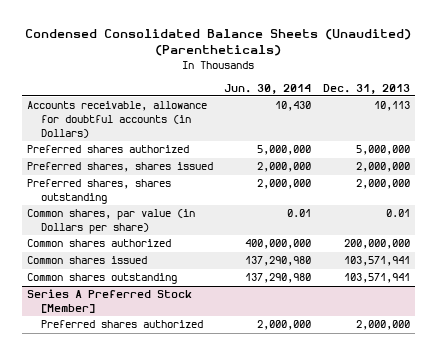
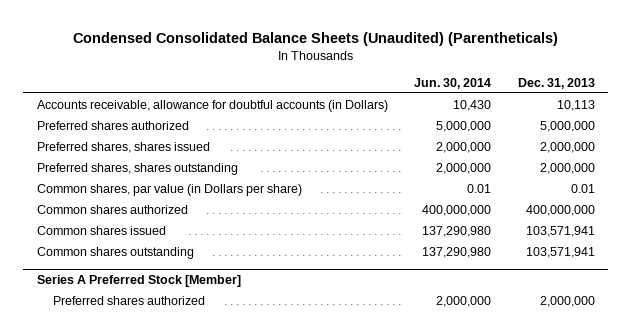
[343,239,410,250] 200,000,000 -> [525,204,595,216] 400,000,000

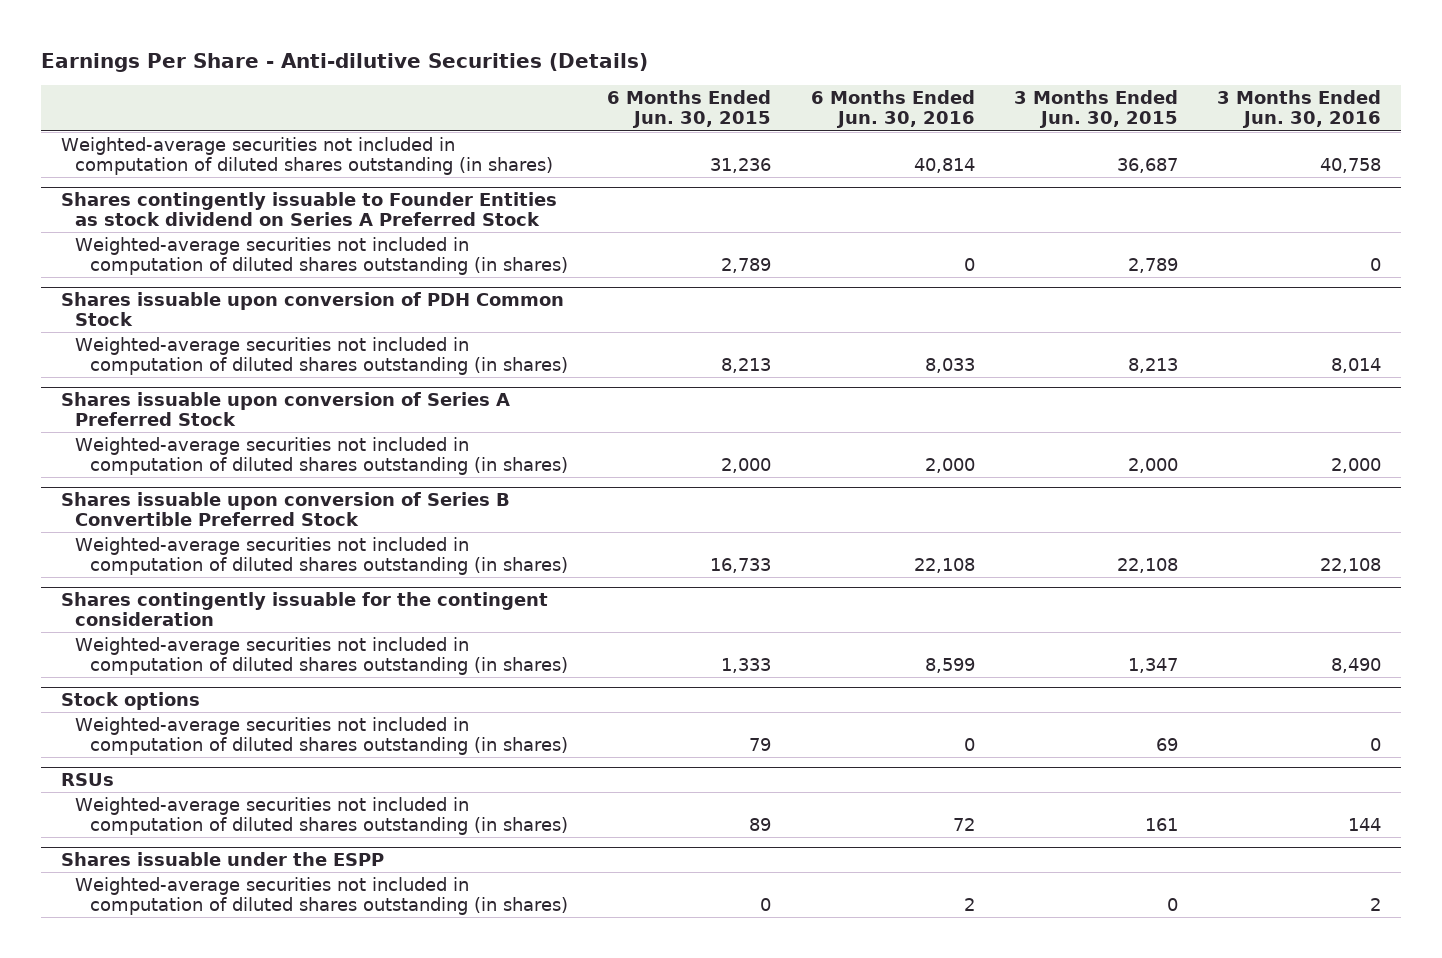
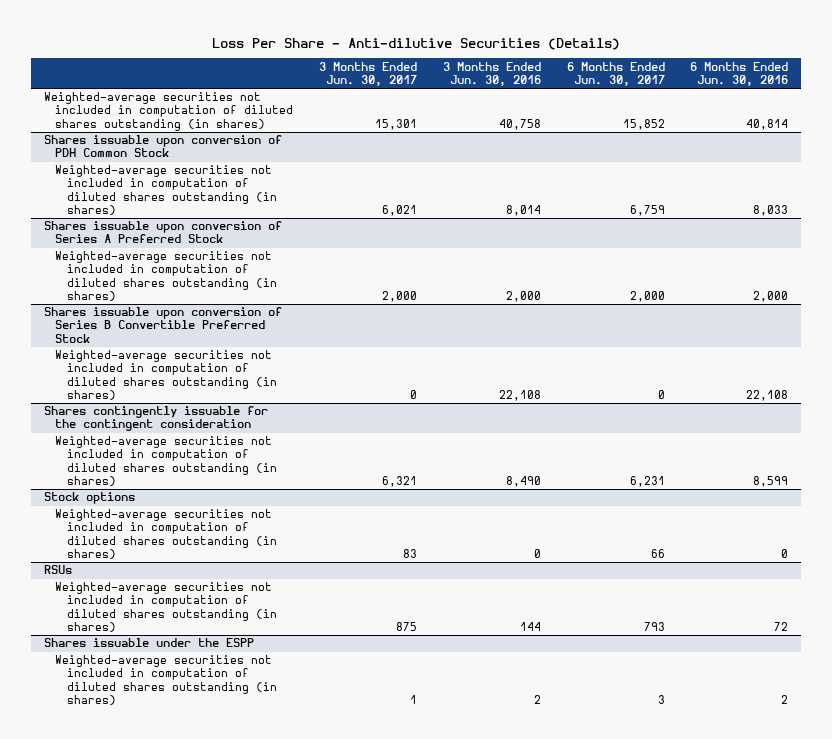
[41,53,649,73] Earnings Per Share - Anti-dilutive Securities (Details) -> [211,37,620,50] Loss Per Share - Anti-dilutive Securities (Details)
[607,90,772,129] 6 Months Ended Jun. 30, 2015 -> none
[1013,90,1178,129] 3 Months Ended Jun. 30, 2015 -> none
none -> [319,61,418,86] 3 Months Ended Jun. 30, 2017
none -> [566,61,665,86] 6 Months Ended Jun. 30, 2017
[60,192,557,227] Shares contingently issuable to Founder Entities as stock dividend on Series A Preferred Stock -> none
[75,236,569,276] Weighted-average securities not included in computation of diluted shares outstanding (in shares) -> none

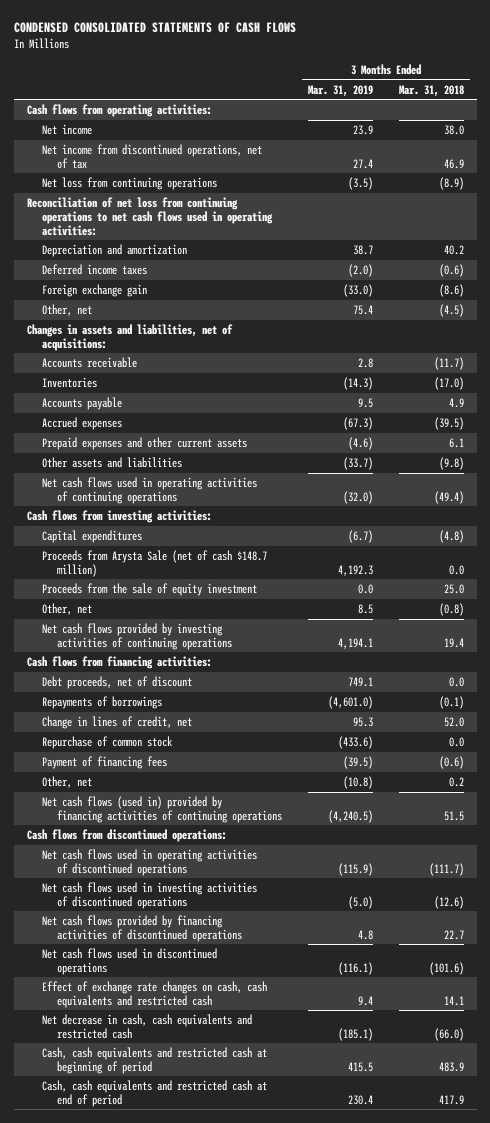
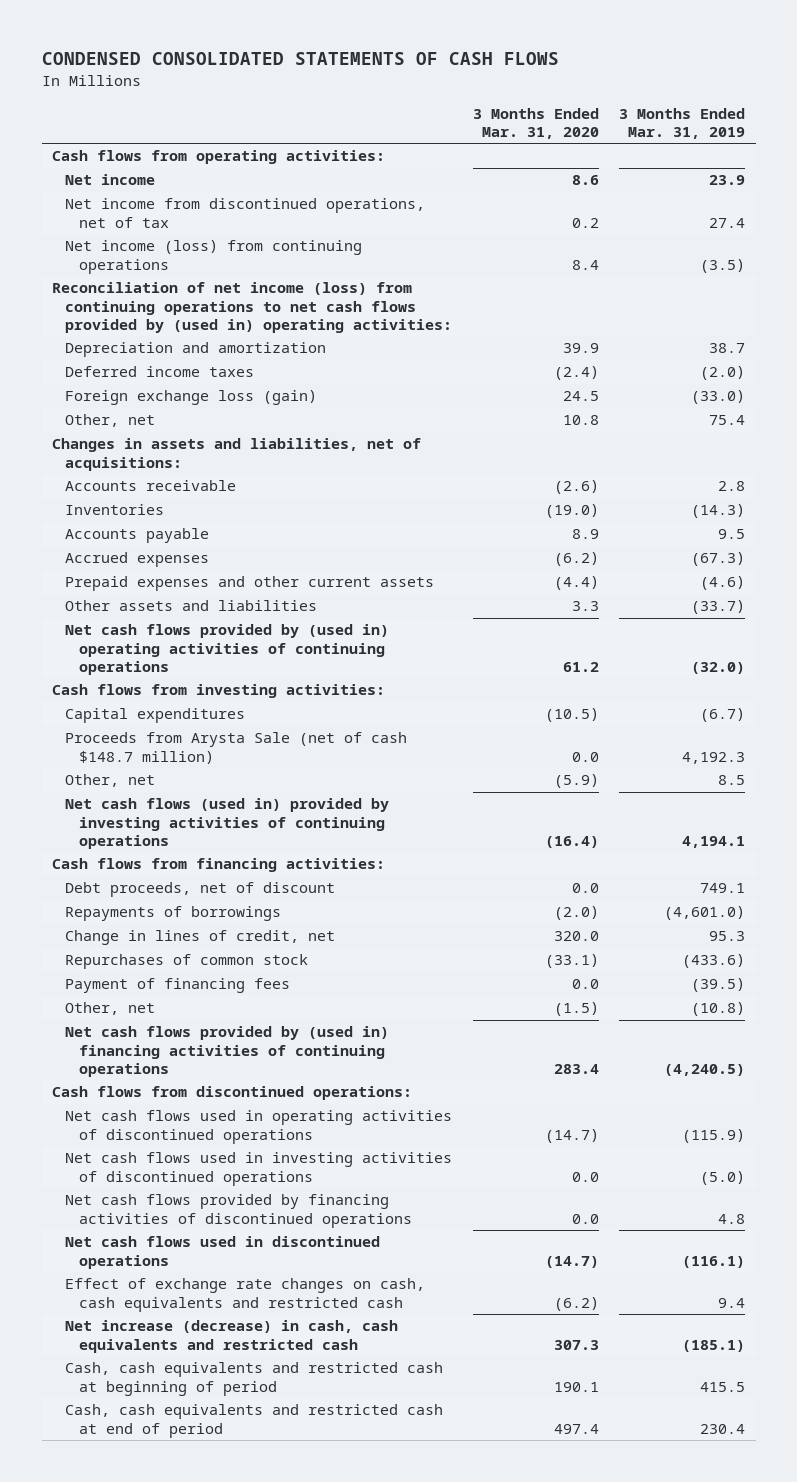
[398,84,464,97] Mar. 31, 2018 -> none
none -> [472,107,599,139] 3 Months Ended Mar. 31, 2020
[41,176,217,190] Net loss from continuing operations -> [65,240,363,274] Net income (loss) from continuing operations
[26,196,273,236] Reconciliation of net loss from continuing operations to net cash flows used in operating activities: -> [52,282,453,334] Reconciliation of net income (loss) from continuing operations to net cash flows provided by (used in) operating activities:
[41,283,147,297] Foreign exchange gain -> [65,390,318,406] Foreign exchange loss (gain)
[41,476,257,504] Net cash flows used in operating activities of continuing operations -> [65,624,390,676] Net cash flows provided by (used in) operating activities of continuing operations
[41,582,257,596] Proceeds from the sale of equity investment -> none
[41,622,233,650] Net cash flows provided by investing activities of continuing operations -> [65,798,390,850] Net cash flows (used in) provided by investing activities of continuing operations
[41,735,173,749] Repurchase of common stock -> [65,954,309,970] Repurchases of common stock
[41,795,283,823] Net cash flows (used in) provided by financing activities of continuing operations -> [65,1026,390,1078] Net cash flows provided by (used in) financing activities of continuing operations
[41,1013,252,1039] Net decrease in cash, cash equivalents and restricted cash -> [65,1320,399,1353] Net increase (decrease) in cash, cash equivalents and restricted cash

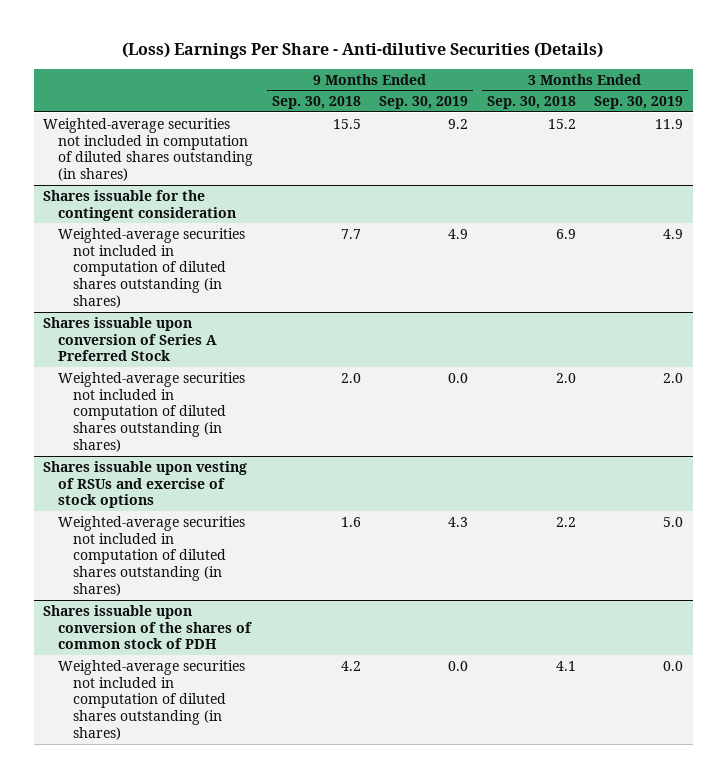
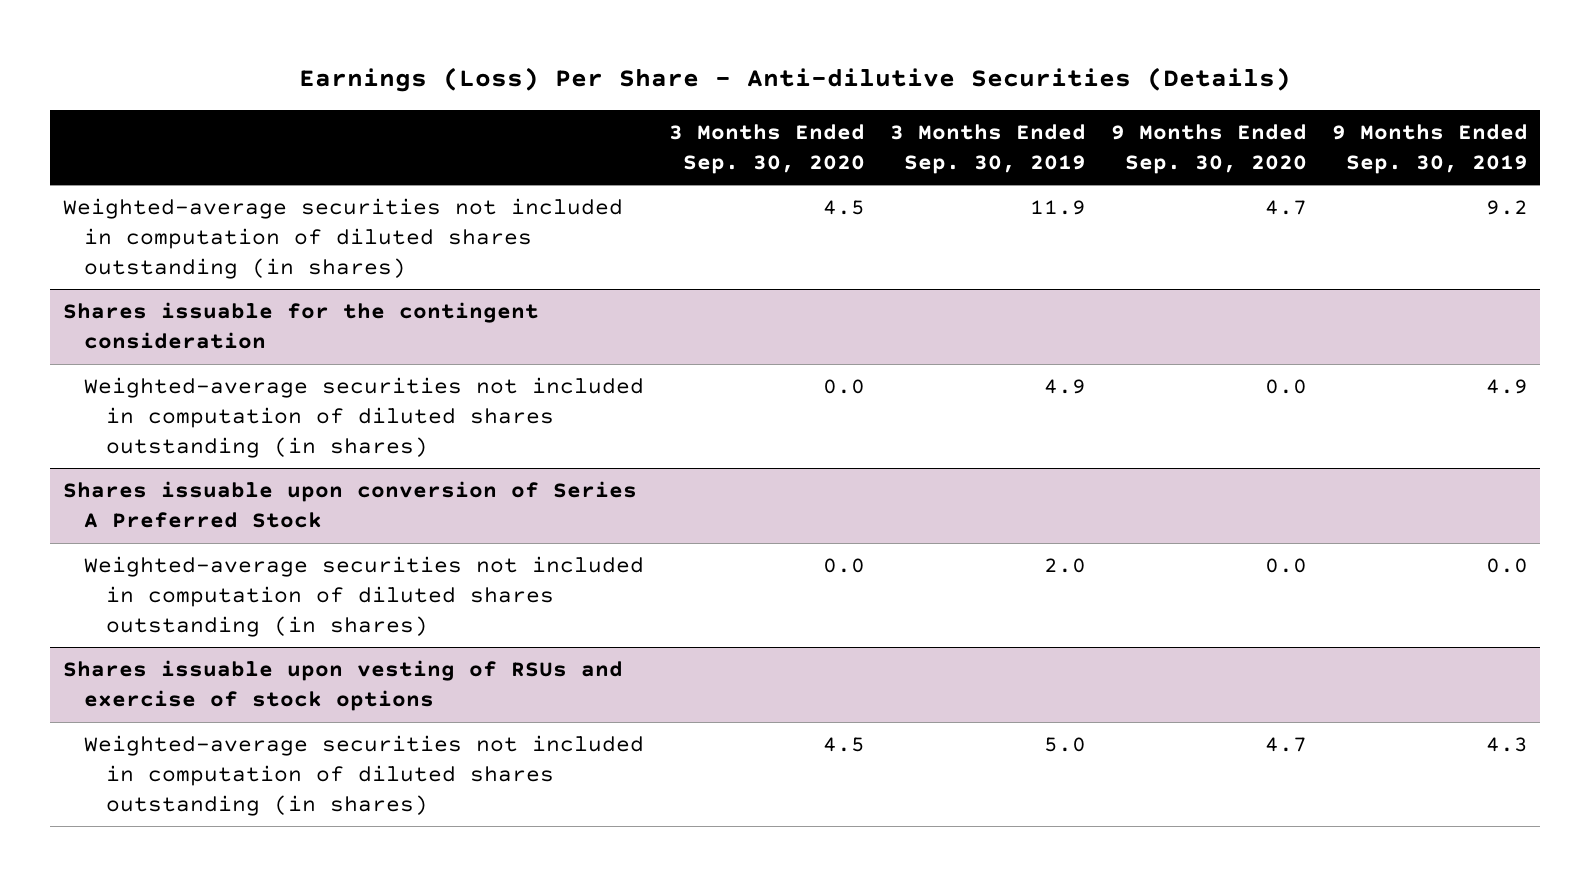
[122,42,604,60] (Loss) Earnings Per Share - Anti-dilutive Securities (Details) -> [299,67,1292,93] Earnings (Loss) Per Share - Anti-dilutive Securities (Details)
[271,96,361,110] Sep. 30, 2018 -> none
[486,96,576,110] Sep. 30, 2018 -> none
none -> [669,123,866,174] 3 Months Ended Sep. 30, 2020
none -> [1110,123,1307,174] 9 Months Ended Sep. 30, 2020
[42,604,252,650] Shares issuable upon conversion of the shares of common stock of PDH -> none
[57,659,245,741] Weighted-average securities not included in computation of diluted shares outstanding (in shares) -> none

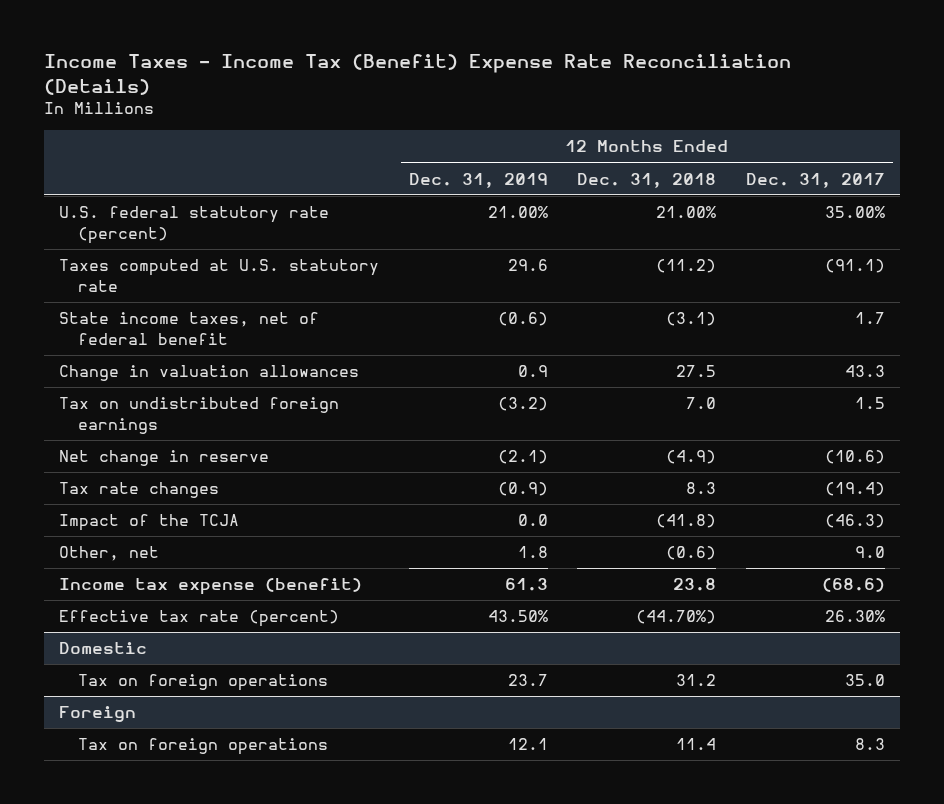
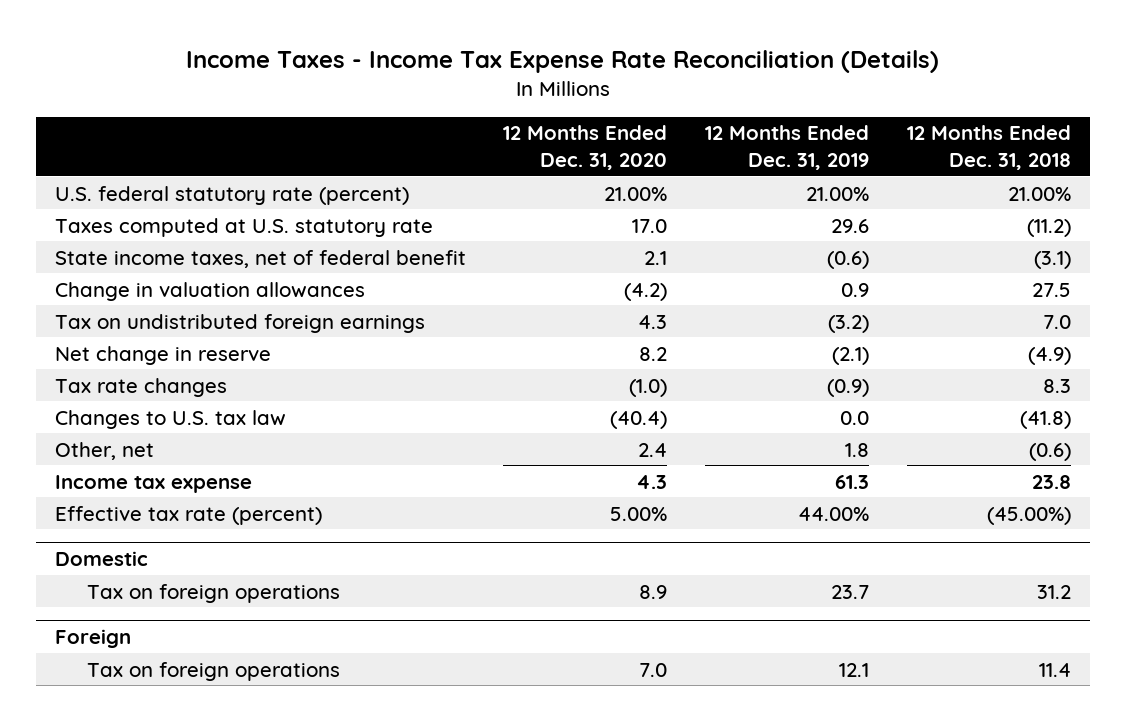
[43,54,791,96] Income Taxes - Income Tax (Benefit) Expense Rate Reconciliation (Details) -> [185,49,939,73] Income Taxes - Income Tax Expense Rate Reconciliation (Details)
[746,172,886,188] Dec. 31, 2017 -> none
none -> [503,125,668,170] 12 Months Ended Dec. 31, 2020
[58,514,239,532] Impact of the TCJA -> [54,409,286,429] Changes to U.S. tax law
[58,578,362,596] Income tax expense (benefit) -> [54,474,252,493] Income tax expense
[487,610,548,623] 43.50% -> [798,506,870,521] 44.00%
[636,610,717,625] (44.70%) -> [987,506,1072,525] (45.00%)

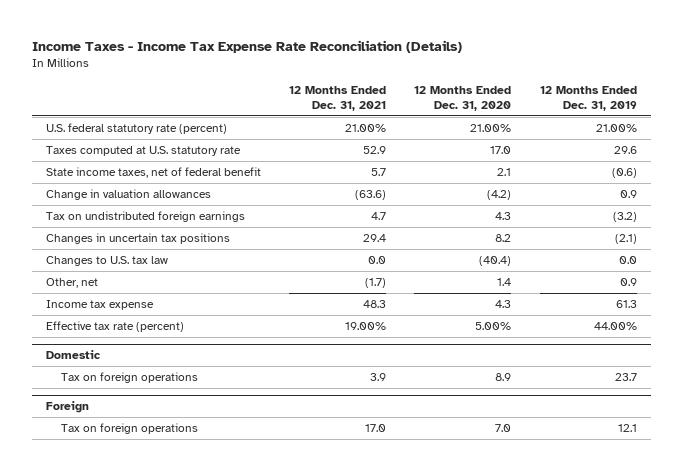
[907,125,1072,170] 12 Months Ended Dec. 31, 2018 -> none
none -> [289,86,387,111] 12 Months Ended Dec. 31, 2021
[54,377,227,397] Tax rate changes -> none
[54,345,271,365] Net change in reserve -> [45,233,230,245] Changes in uncertain tax positions
[638,442,668,457] 2.4 -> [497,278,512,287] 1.4
[845,442,870,457] 1.8 -> [619,278,637,287] 0.9

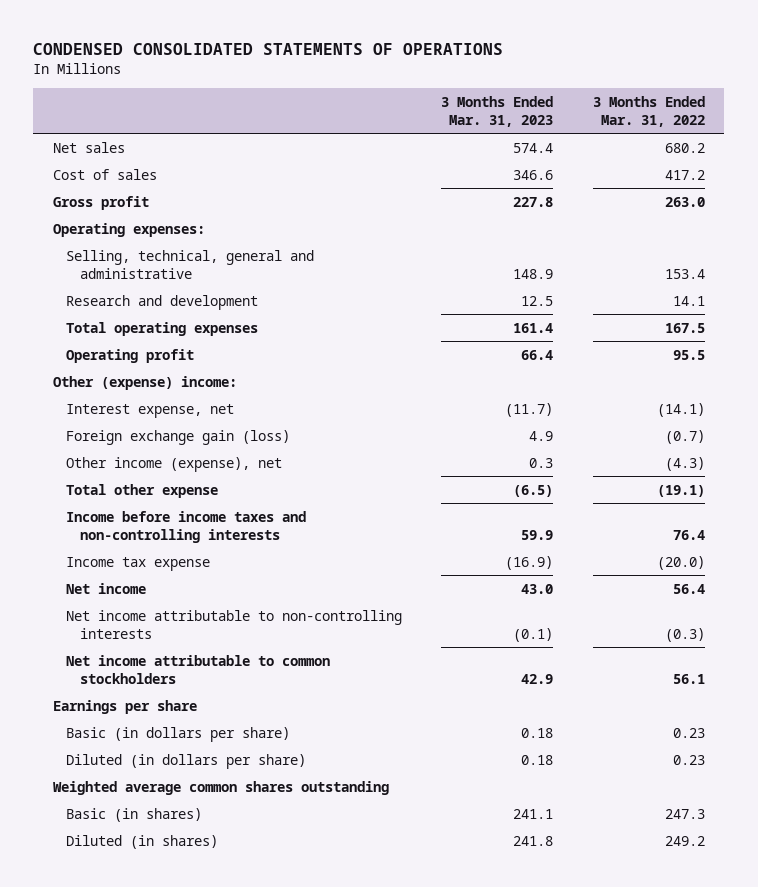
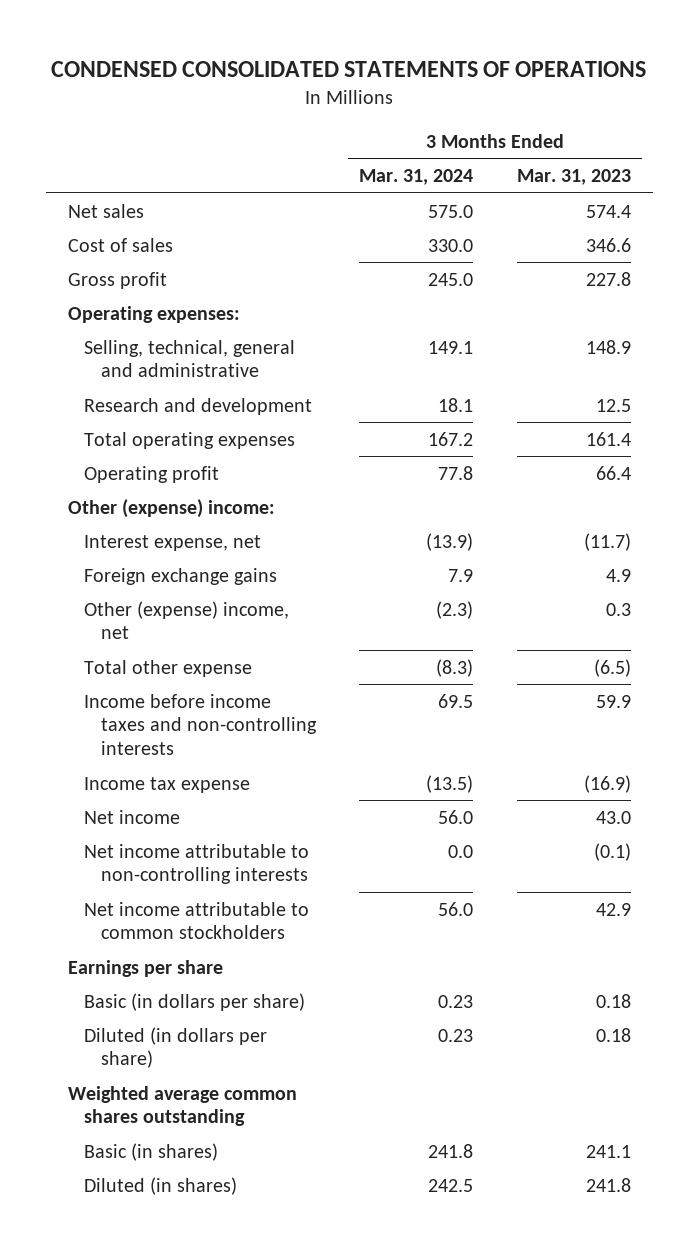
[592,95,705,127] 3 Months Ended Mar. 31, 2022 -> none
none -> [359,169,474,186] Mar. 31, 2024
[66,429,291,445] Foreign exchange gain (loss) -> [84,567,278,585] Foreign exchange gains
[66,456,283,472] Other income (expense), net -> [84,600,290,640] Other (expense) income, net

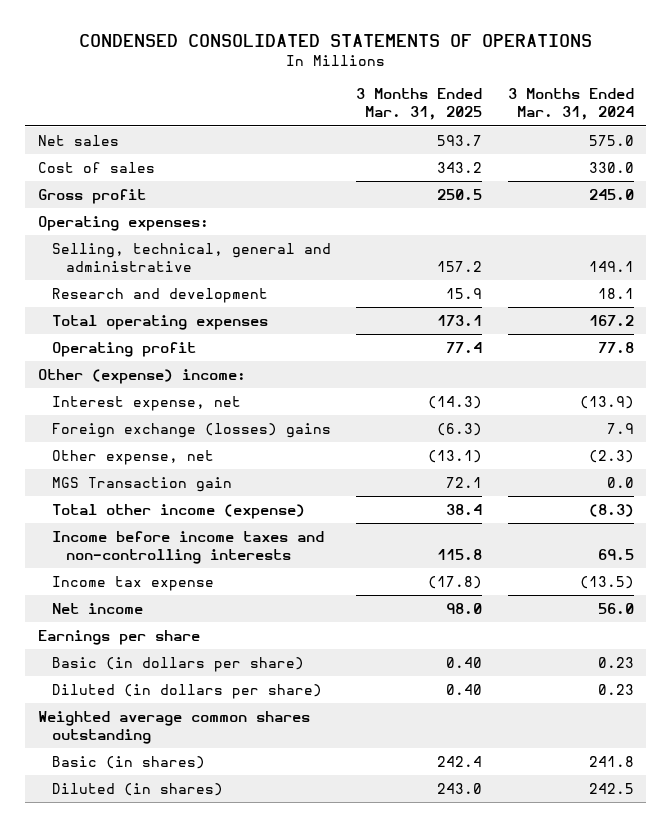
[516,169,631,186] Mar. 31, 2023 -> none
none -> [356,88,483,121] 3 Months Ended Mar. 31, 2025
[84,567,278,585] Foreign exchange gains -> [51,422,331,438] Foreign exchange (losses) gains
[84,600,290,640] Other (expense) income, net -> [51,449,214,465] Other expense, net
none -> [51,476,232,492] MGS Transaction gain
[84,659,253,677] Total other expense -> [51,503,305,519] Total other income (expense)
[84,843,310,885] Net income attributable to non-controlling interests -> none
[84,901,310,940] Net income attributable to common stockholders -> none

